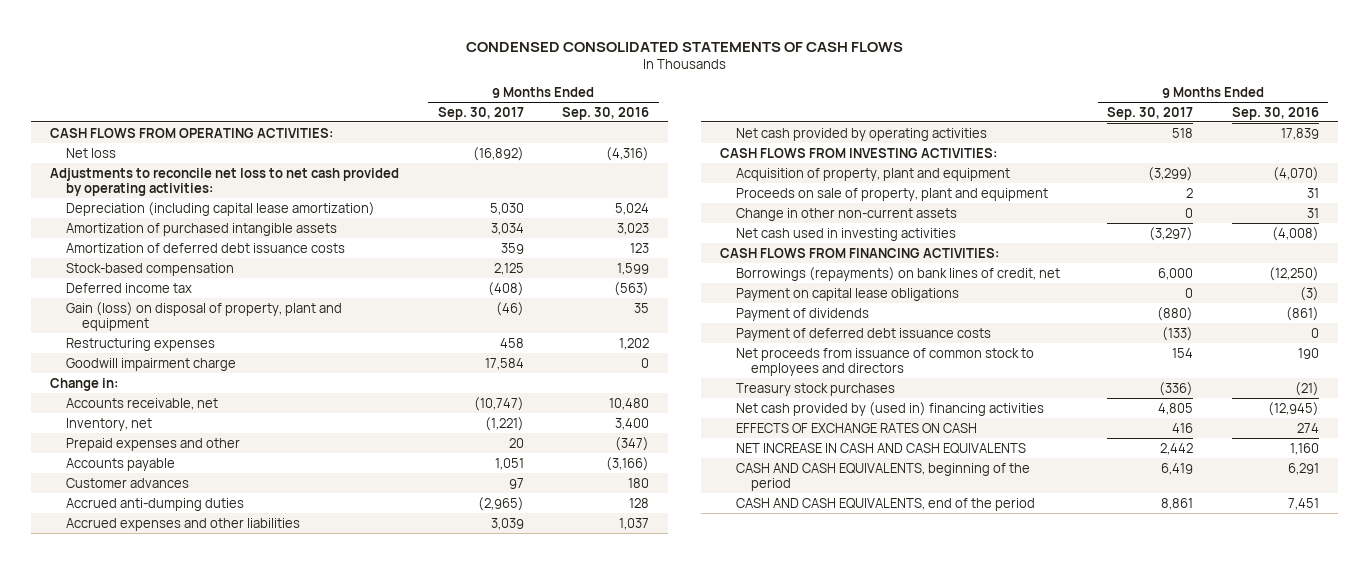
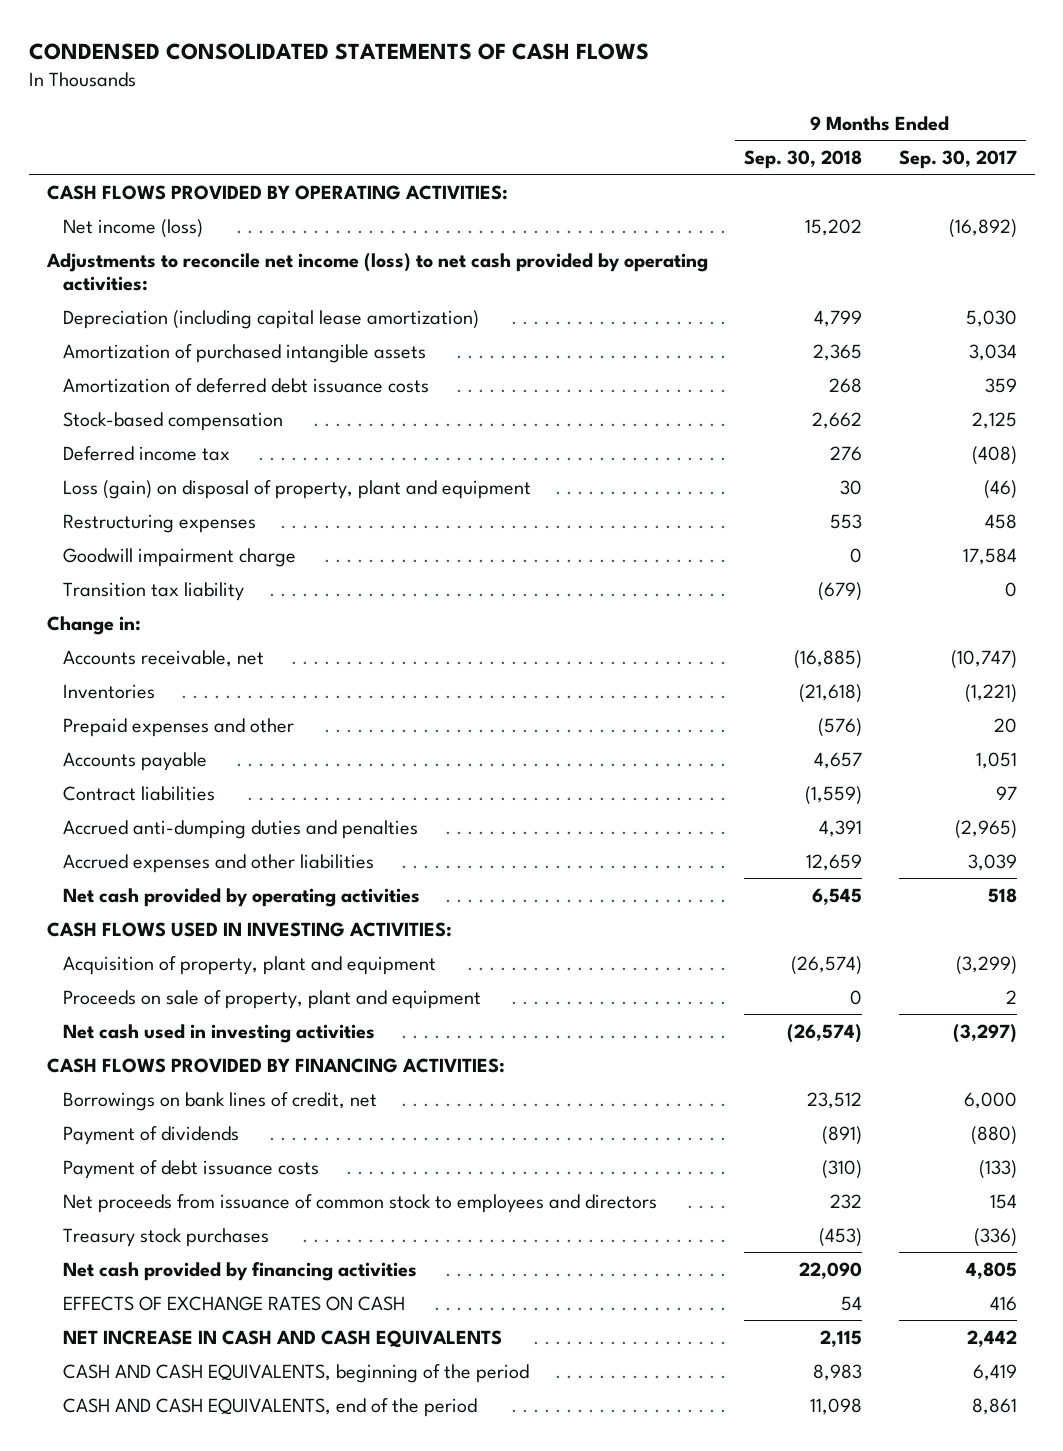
[561,106,649,120] Sep. 30, 2016 -> none
none -> [744,149,863,169] Sep. 30, 2018
[50,127,334,138] CASH FLOWS FROM OPERATING ACTIVITIES: -> [46,184,508,200] CASH FLOWS PROVIDED BY OPERATING ACTIVITIES:
[66,147,117,158] Net loss -> [62,218,203,238] Net income (loss)
[50,167,400,196] Adjustments to reconcile net loss to net cash provided by operating activities: -> [45,252,708,291] Adjustments to reconcile net income (loss) to net cash provided by operating activities:
[66,301,343,331] Gain (loss) on disposal of property, plant and equipment -> [62,479,531,499] Loss (gain) on disposal of property, plant and equipment
none -> [62,581,244,601] Transition tax liability
[66,417,153,431] Inventory, net -> [62,683,155,699] Inventories
[66,477,190,488] Customer advances -> none
none -> [62,785,215,801] Contract liabilities
[66,497,245,511] Accrued anti-dumping duties -> [62,819,418,839] Accrued anti-dumping duties and penalties
[720,147,998,158] CASH FLOWS FROM INVESTING ACTIVITIES: -> [46,921,452,937] CASH FLOWS USED IN INVESTING ACTIVITIES:
[735,207,957,221] Change in other non-current assets -> none
[735,287,959,301] Payment on capital lease obligations -> none
[720,247,1000,258] CASH FLOWS FROM FINANCING ACTIVITIES: -> [46,1057,505,1073] CASH FLOWS PROVIDED BY FINANCING ACTIVITIES:
[735,266,1060,281] Borrowings (repayments) on bank lines of credit, net -> [62,1091,377,1111] Borrowings on bank lines of credit, net
[735,327,991,341] Payment of deferred debt issuance costs -> [62,1159,319,1179] Payment of debt issuance costs
[735,401,1044,416] Net cash provided by (used in) financing activities -> [62,1261,417,1281] Net cash provided by financing activities

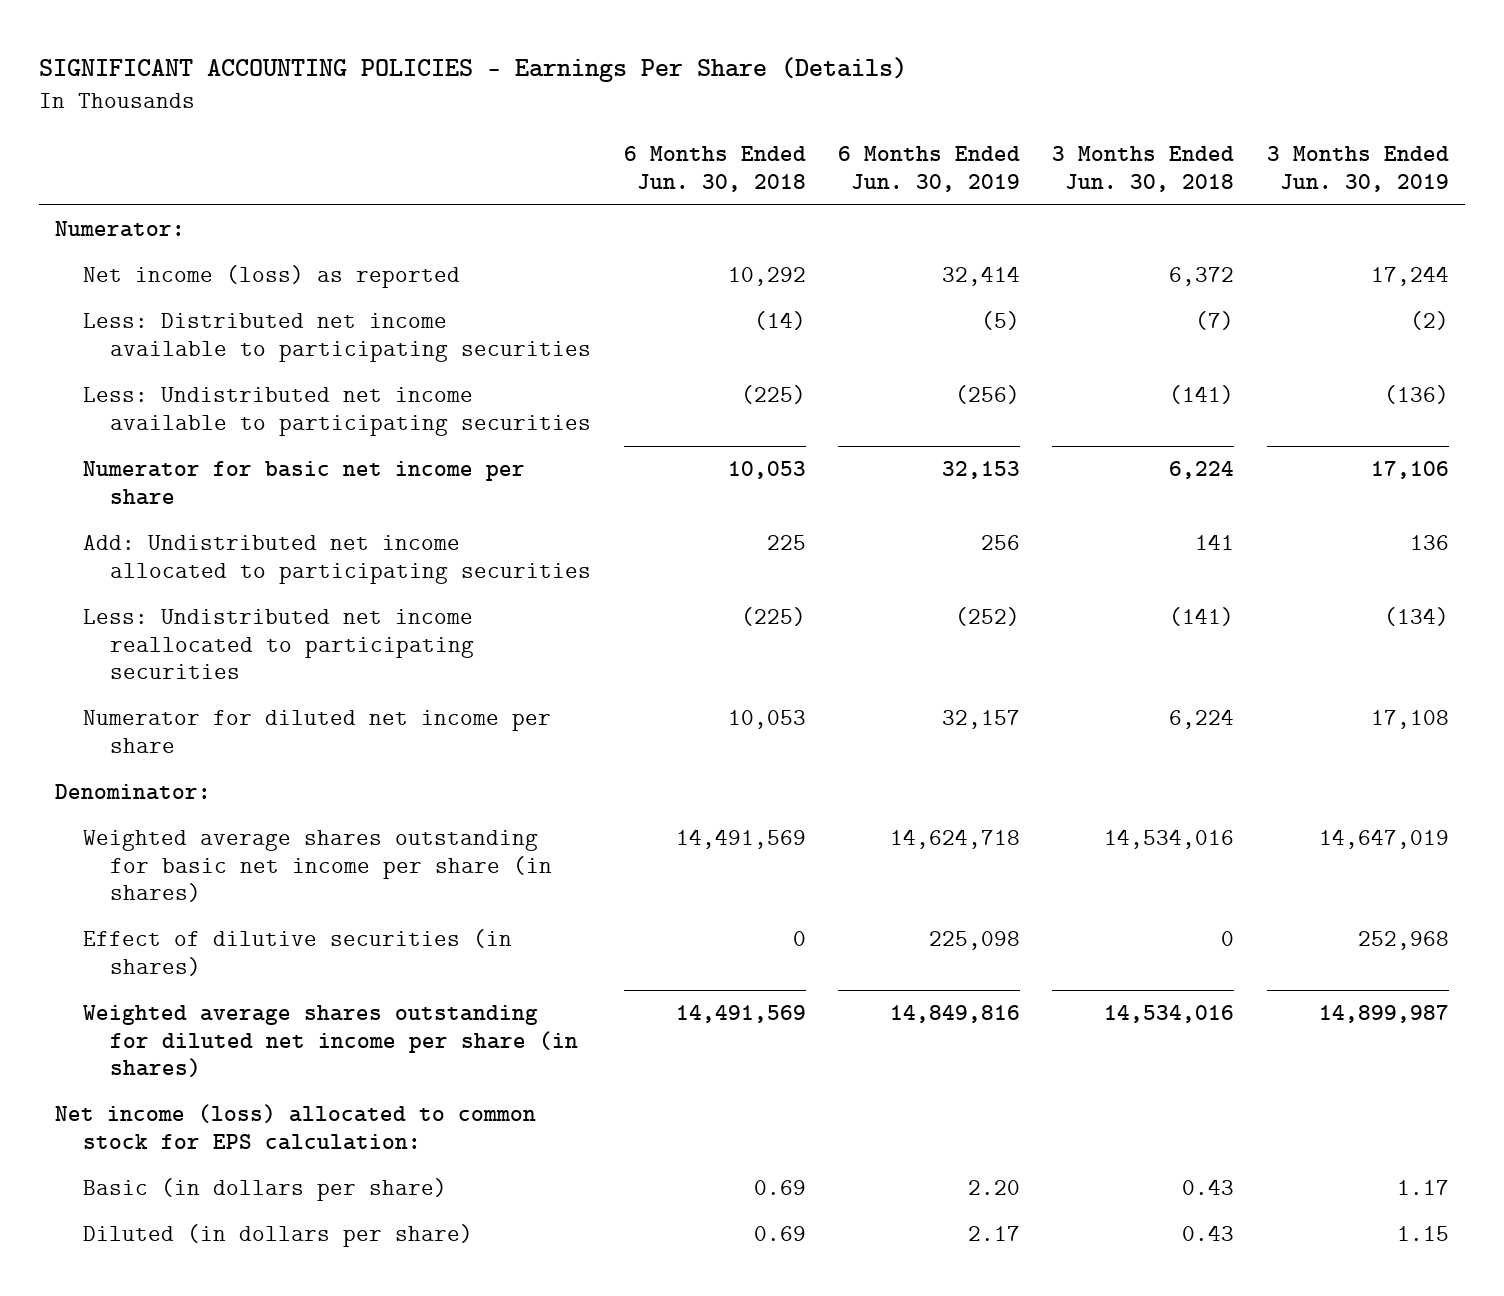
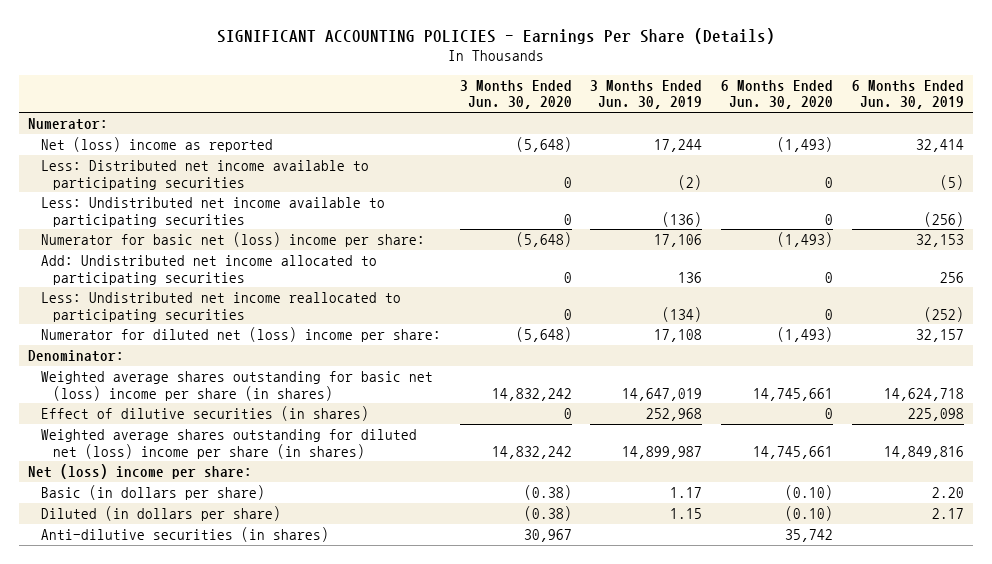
[623,146,806,192] 6 Months Ended Jun. 30, 2018 -> none
[1052,146,1235,192] 3 Months Ended Jun. 30, 2018 -> none
none -> [459,79,572,110] 3 Months Ended Jun. 30, 2020
none -> [721,79,834,110] 6 Months Ended Jun. 30, 2020
[82,265,460,289] Net income (loss) as reported -> [40,136,273,152] Net (loss) income as reported
[82,461,525,505] Numerator for basic net income per share -> [40,231,425,247] Numerator for basic net (loss) income per share:
[82,710,551,753] Numerator for diluted net income per share -> [40,326,441,342] Numerator for diluted net (loss) income per share:
[82,830,553,903] Weighted average shares outstanding for basic net income per share (in shares) -> [40,370,433,401] Weighted average shares outstanding for basic net (loss) income per share (in shares)
[82,1005,579,1078] Weighted average shares outstanding for diluted net income per share (in shares) -> [40,428,417,459] Weighted average shares outstanding for diluted net (loss) income per share (in shares)
[55,1104,537,1150] Net income (loss) allocated to common stock for EPS calculation: -> [28,463,253,479] Net (loss) income per share:
none -> [40,526,329,542] Anti-dilutive securities (in shares)

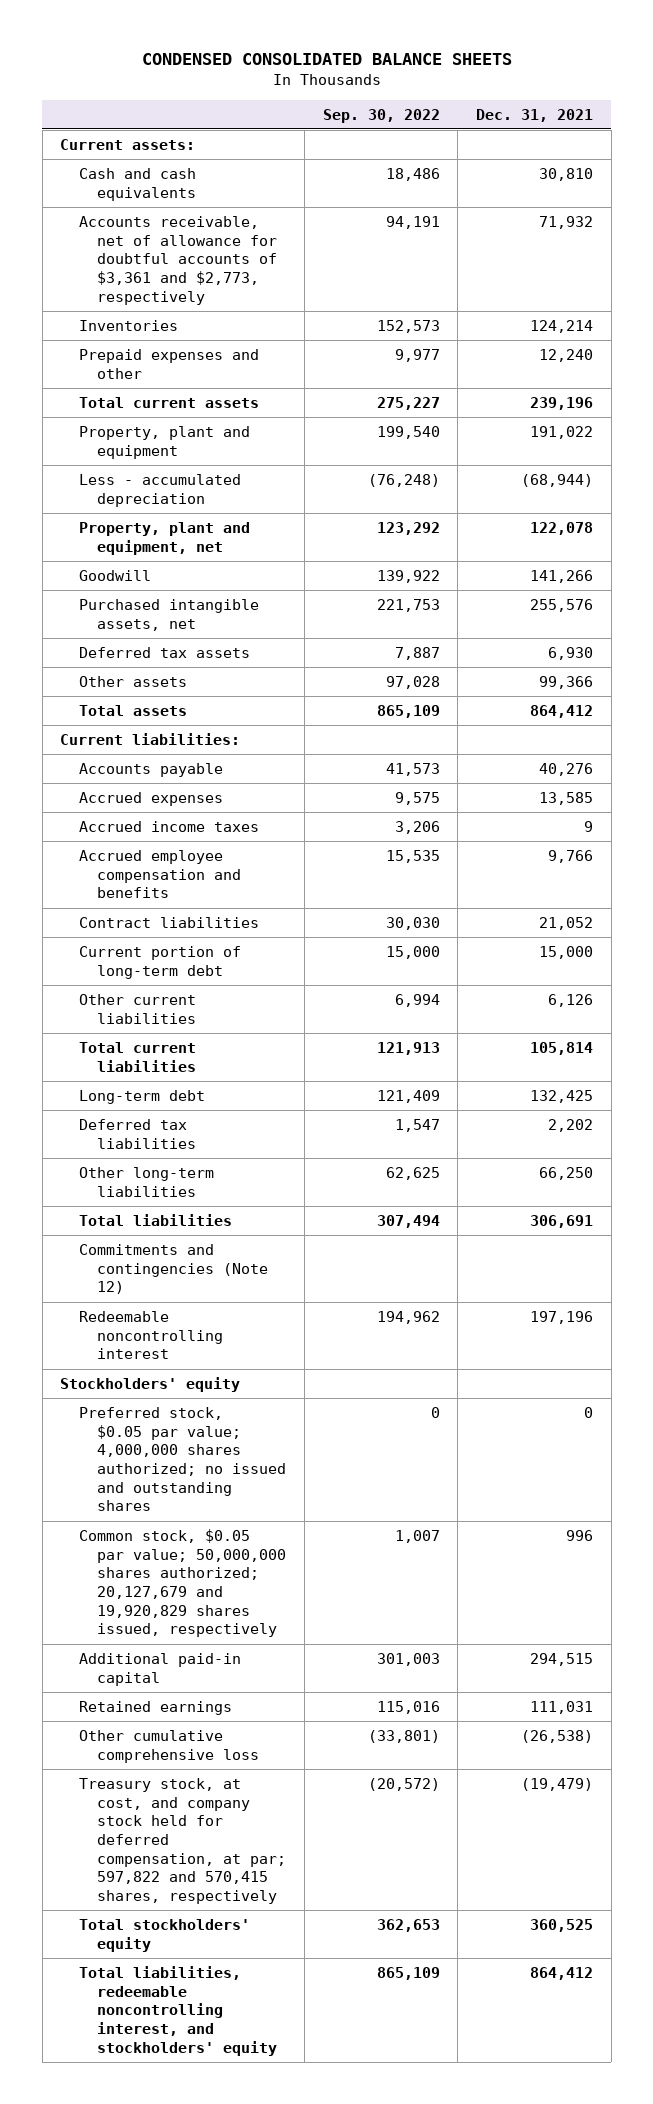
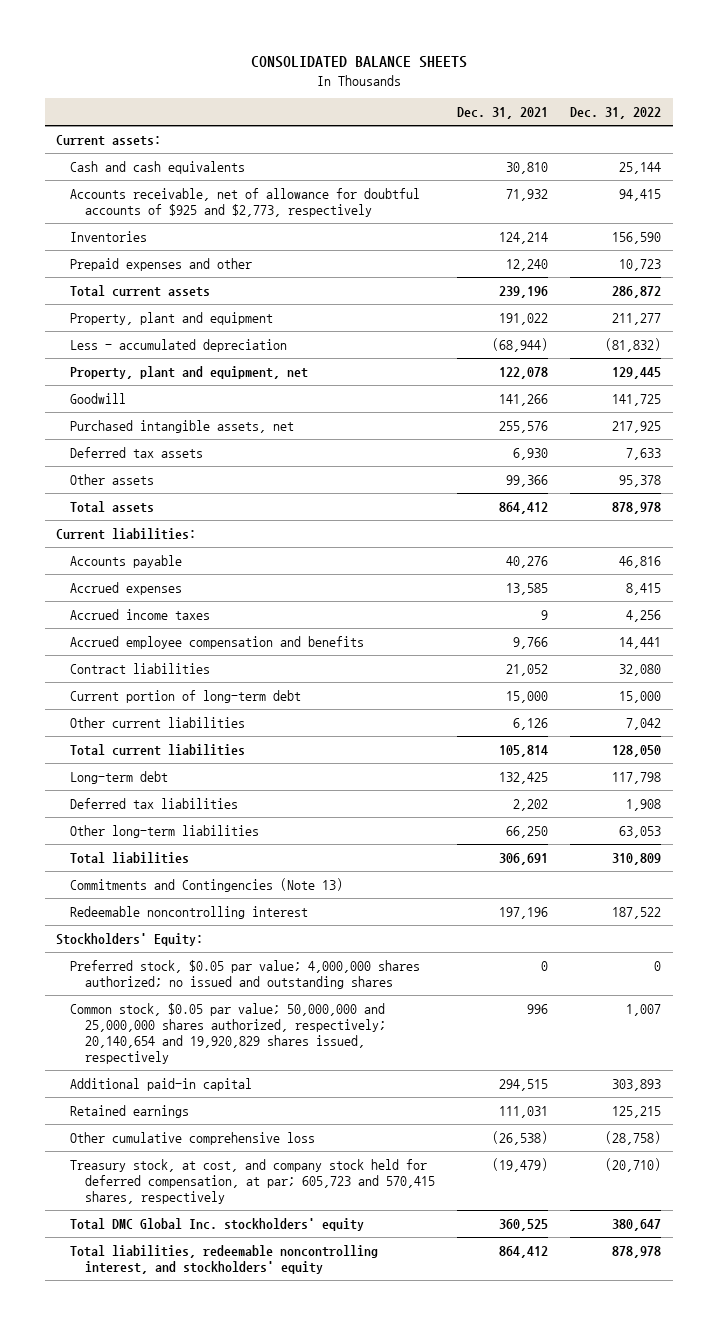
[141,53,512,66] CONDENSED CONSOLIDATED BALANCE SHEETS -> [250,56,467,69] CONSOLIDATED BALANCE SHEETS
[322,108,440,123] Sep. 30, 2022 -> none
none -> [570,107,662,120] Dec. 31, 2022
[78,216,278,305] Accounts receivable, net of allowance for doubtful accounts of $3,361 and $2,773, respectively -> [70,187,421,217] Accounts receivable, net of allowance for doubtful accounts of $925 and $2,773, respectively
[78,1244,269,1295] Commitments and contingencies (Note 12) -> [70,877,344,892] Commitments and Contingencies (Note 13)
[60,1377,241,1393] Stockholders' equity -> [56,932,204,946] Stockholders' Equity:
[78,1529,287,1638] Common stock, $0.05 par value; 50,000,000 shares authorized; 20,127,679 and 19,920,829 shares issued, respectively -> [70,1002,386,1064] Common stock, $0.05 par value; 50,000,000 and 25,000,000 shares authorized, respectively; 20,140,654 and 19,920,829 shares issued, respectively
[78,1778,287,1904] Treasury stock, at cost, and company stock held for deferred compensation, at par; 597,822 and 570,415 shares, respectively -> [70,1158,435,1204] Treasury stock, at cost, and company stock held for deferred compensation, at par; 605,723 and 570,415 shares, respectively
[78,1919,250,1952] Total stockholders' equity -> [70,1217,365,1231] Total DMC Global Inc. stockholders' equity

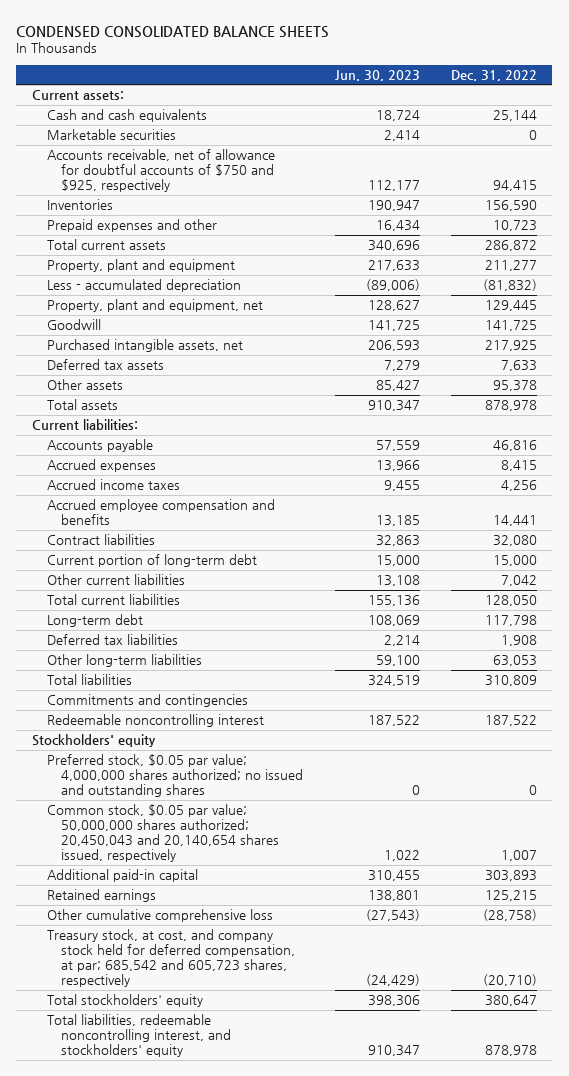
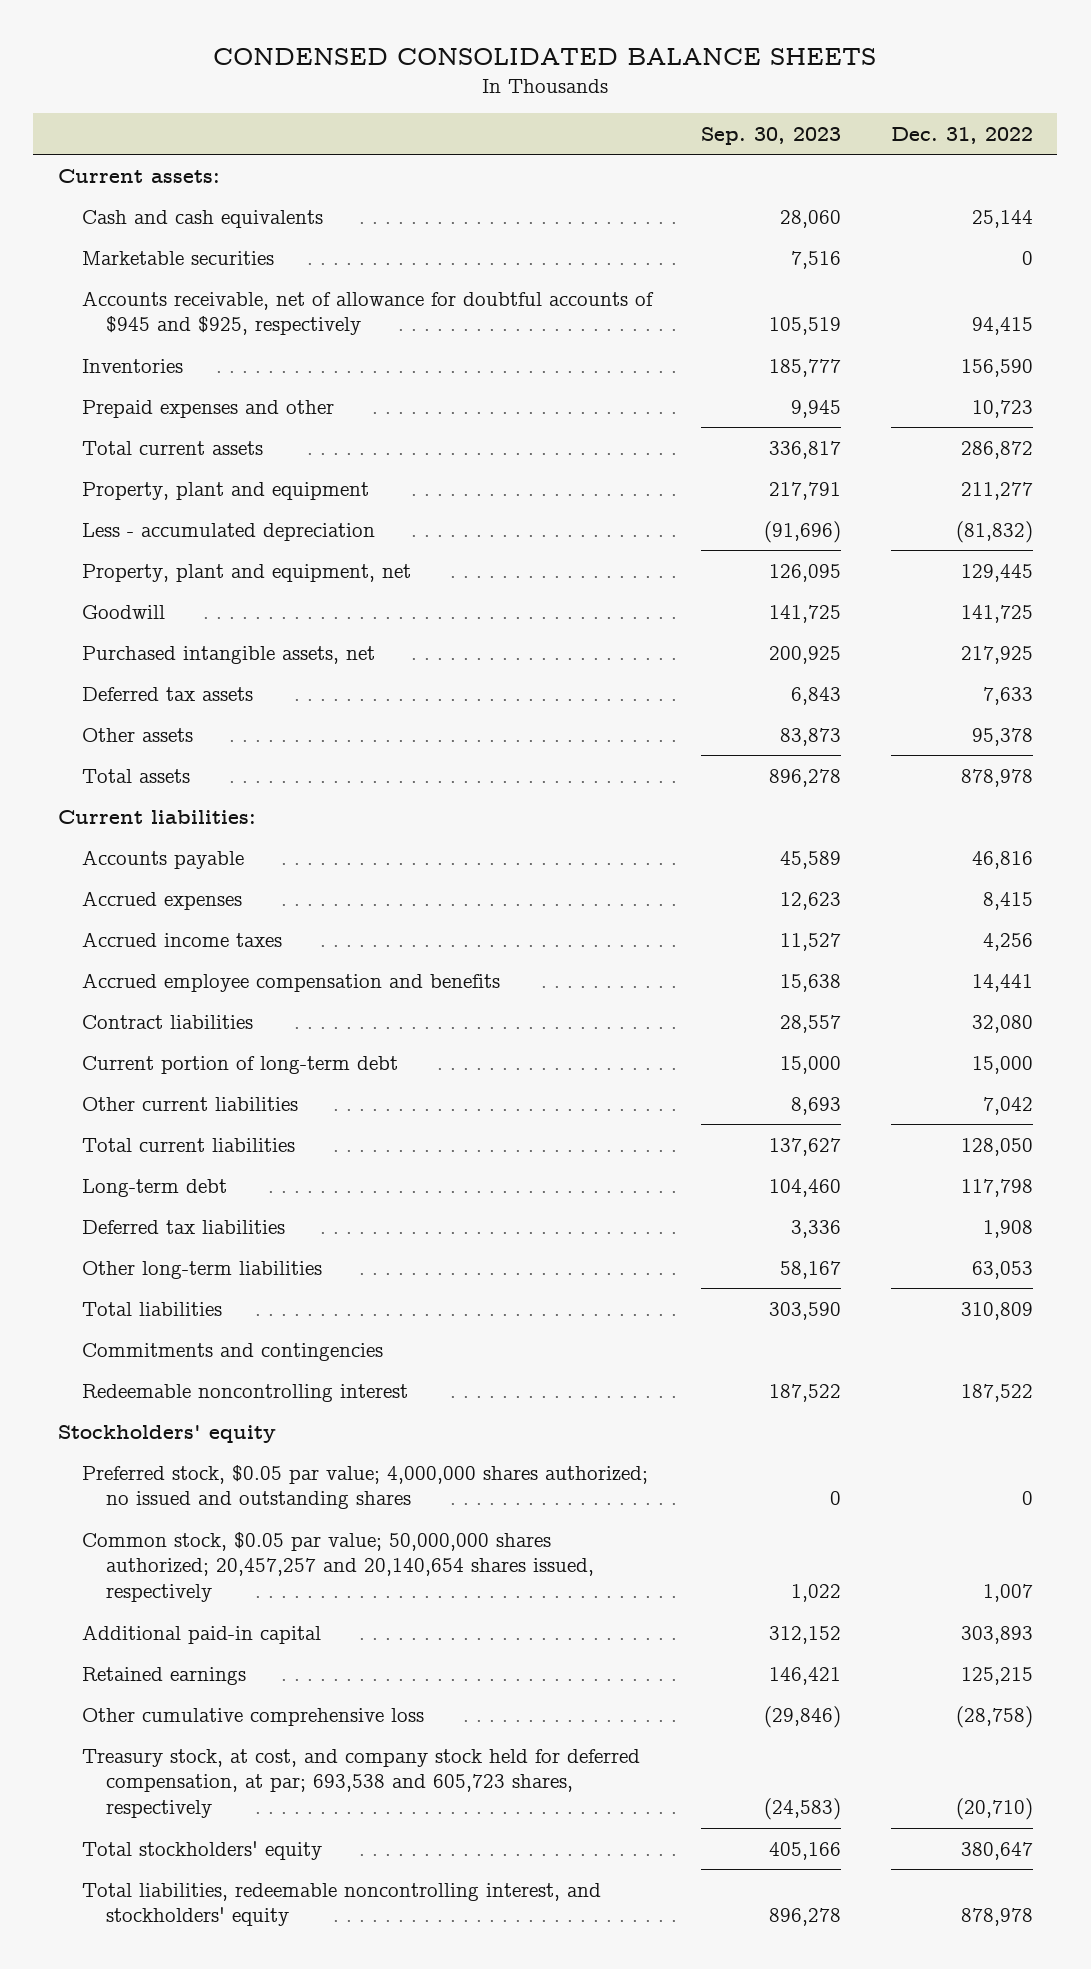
[334,69,420,81] Jun. 30, 2023 -> none
none -> [701,126,842,145] Sep. 30, 2023
[46,149,275,193] Accounts receivable, net of allowance for doubtful accounts of $750 and $925, respectively -> [82,290,655,336] Accounts receivable, net of allowance for doubtful accounts of $945 and $925, respectively
[46,804,280,863] Common stock, $0.05 par value; 50,000,000 shares authorized; 20,450,043 and 20,140,654 shares issued, respectively -> [82,1531,595,1603] Common stock, $0.05 par value; 50,000,000 shares authorized; 20,457,257 and 20,140,654 shares issued, respectively
[46,929,296,988] Treasury stock, at cost, and company stock held for deferred compensation, at par; 685,542 and 605,723 shares, respectively -> [82,1748,641,1819] Treasury stock, at cost, and company stock held for deferred compensation, at par; 693,538 and 605,723 shares, respectively

